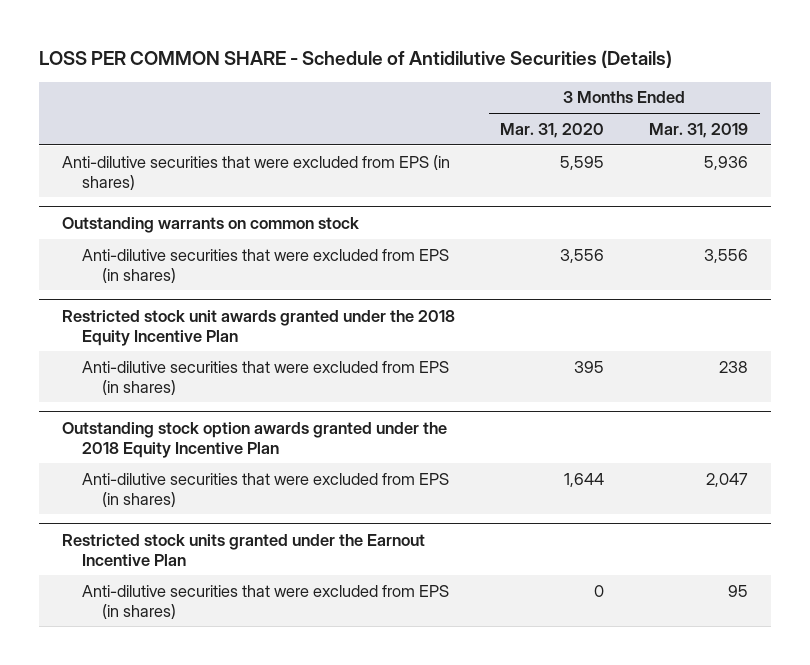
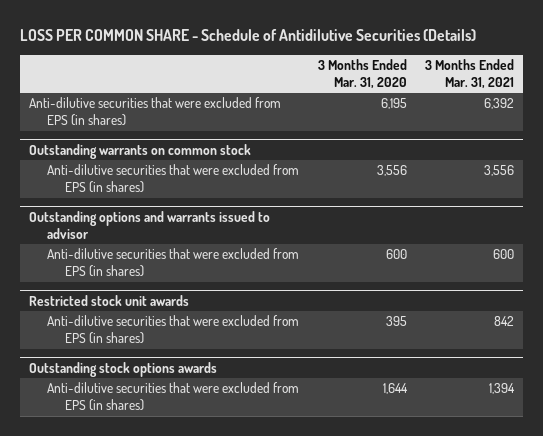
[649,123,749,139] Mar. 31, 2019 -> none
none -> [424,58,514,90] 3 Months Ended Mar. 31, 2021
[560,155,605,170] 5,595 -> [380,98,407,110] 6,195
none -> [29,210,271,240] Outstanding options and warrants issued to advisor
none -> [47,248,300,278] Anti-dilutive securities that were excluded from EPS (in shares)
[62,309,456,346] Restricted stock unit awards granted under the 2018 Equity Incentive Plan -> [29,294,190,306] Restricted stock unit awards
[62,421,448,458] Outstanding stock option awards granted under the 2018 Equity Incentive Plan -> [29,361,218,377] Outstanding stock options awards
[62,533,426,566] Restricted stock units granted under the Earnout Incentive Plan -> none
[82,584,450,619] Anti-dilutive securities that were excluded from EPS (in shares) -> none

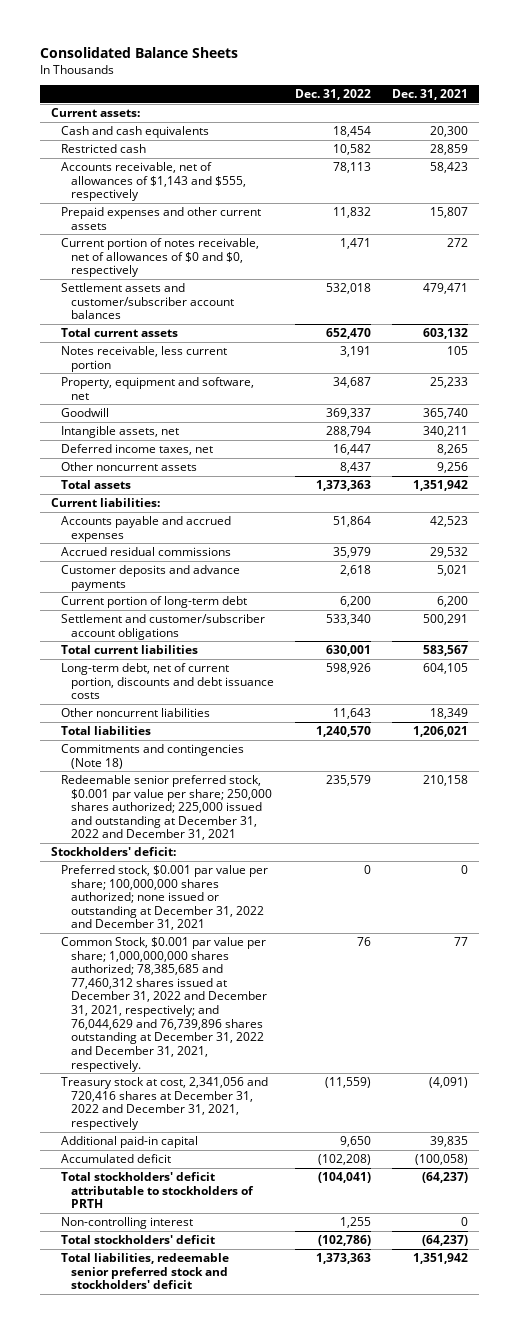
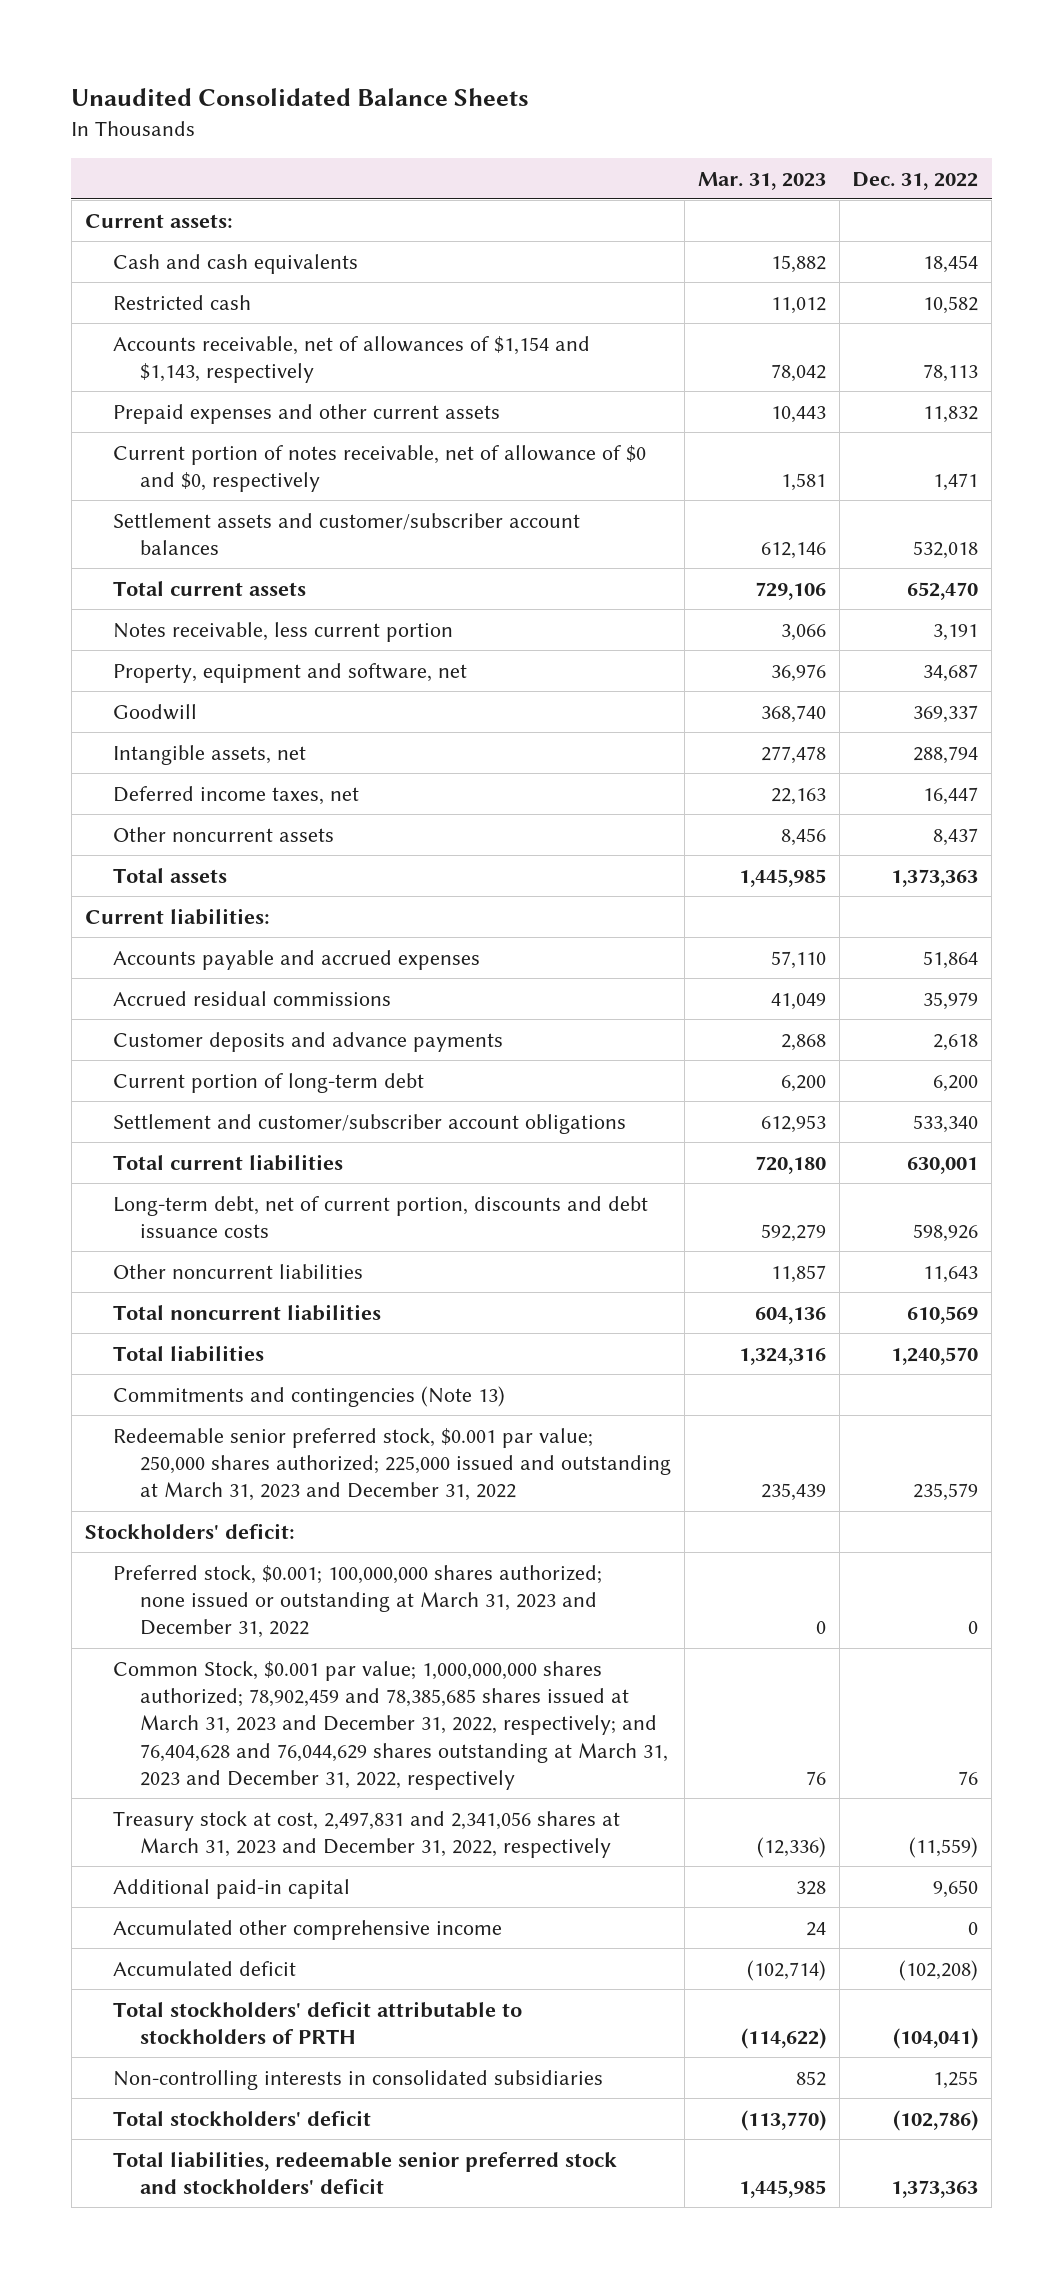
[40,47,239,59] Consolidated Balance Sheets -> [71,87,530,106] Unaudited Consolidated Balance Sheets
[392,89,469,101] Dec. 31, 2021 -> none
none -> [697,171,826,190] Mar. 31, 2023
[61,161,247,202] Accounts receivable, net of allowances of $1,143 and $555, respectively -> [112,335,590,383] Accounts receivable, net of allowances of $1,154 and $1,143, respectively
[61,237,260,278] Current portion of notes receivable, net of allowances of $0 and $0, respectively -> [112,444,646,492] Current portion of notes receivable, net of allowance of $0 and $0, respectively
none -> [112,1303,381,1321] Total noncurrent liabilities
[61,743,245,769] Commitments and contingencies (Note 18) -> [112,1385,505,1407] Commitments and contingencies (Note 13)
[61,774,273,841] Redeemable senior preferred stock, $0.001 par value per share; 250,000 shares authorized; 225,000 issued and outstanding at December 31, 2022 and December 31, 2021 -> [112,1427,672,1502] Redeemable senior preferred stock, $0.001 par value; 250,000 shares authorized; 225,000 issued and outstanding at March 31, 2023 and December 31, 2022
[61,864,269,931] Preferred stock, $0.001 par value per share; 100,000,000 shares authorized; none issued or outstanding at December 31, 2022 and December 31, 2021 -> [112,1564,602,1639] Preferred stock, $0.001; 100,000,000 shares authorized; none issued or outstanding at March 31, 2023 and December 31, 2022
[61,936,268,1072] Common Stock, $0.001 par value per share; 1,000,000,000 shares authorized; 78,385,685 and 77,460,312 shares issued at December 31, 2022 and December 31, 2021, respectively; and 76,044,629 and 76,739,896 shares outstanding at December 31, 2022 and December 31, 2021, respectively. -> [112,1660,669,1791] Common Stock, $0.001 par value; 1,000,000,000 shares authorized; 78,902,459 and 78,385,685 shares issued at March 31, 2023 and December 31, 2022, respectively; and 76,404,628 and 76,044,629 shares outstanding at March 31, 2023 and December 31, 2022, respectively
[61,1076,269,1130] Treasury stock at cost, 2,341,056 and 720,416 shares at December 31, 2022 and December 31, 2021, respectively -> [112,1810,620,1858] Treasury stock at cost, 2,497,831 and 2,341,056 shares at March 31, 2023 and December 31, 2022, respectively
none -> [112,1919,502,1940] Accumulated other comprehensive income
[61,1216,194,1229] Non-controlling interest -> [112,2069,603,2090] Non-controlling interests in consolidated subsidiaries

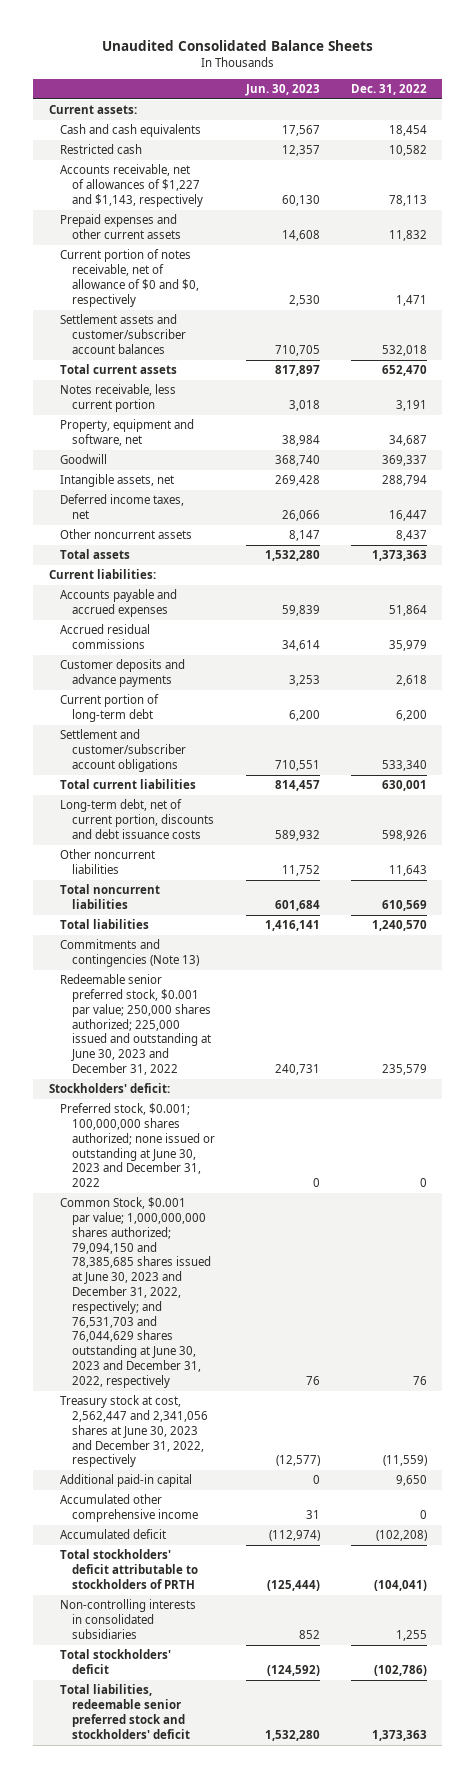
[697,171,826,190] Mar. 31, 2023 -> none
none -> [244,83,320,96] Jun. 30, 2023
[112,335,590,383] Accounts receivable, net of allowances of $1,154 and $1,143, respectively -> [60,164,203,207] Accounts receivable, net of allowances of $1,227 and $1,143, respectively
[112,1427,672,1502] Redeemable senior preferred stock, $0.001 par value; 250,000 shares authorized; 225,000 issued and outstanding at March 31, 2023 and December 31, 2022 -> [60,974,211,1076] Redeemable senior preferred stock, $0.001 par value; 250,000 shares authorized; 225,000 issued and outstanding at June 30, 2023 and December 31, 2022
[112,1564,602,1639] Preferred stock, $0.001; 100,000,000 shares authorized; none issued or outstanding at March 31, 2023 and December 31, 2022 -> [60,1103,215,1188] Preferred stock, $0.001; 100,000,000 shares authorized; none issued or outstanding at June 30, 2023 and December 31, 2022
[112,1660,669,1791] Common Stock, $0.001 par value; 1,000,000,000 shares authorized; 78,902,459 and 78,385,685 shares issued at March 31, 2023 and December 31, 2022, respectively; and 76,404,628 and 76,044,629 shares outstanding at March 31, 2023 and December 31, 2022, respectively -> [60,1197,211,1388] Common Stock, $0.001 par value; 1,000,000,000 shares authorized; 79,094,150 and 78,385,685 shares issued at June 30, 2023 and December 31, 2022, respectively; and 76,531,703 and 76,044,629 shares outstanding at June 30, 2023 and December 31, 2022, respectively
[112,1810,620,1858] Treasury stock at cost, 2,497,831 and 2,341,056 shares at March 31, 2023 and December 31, 2022, respectively -> [60,1395,208,1468] Treasury stock at cost, 2,562,447 and 2,341,056 shares at June 30, 2023 and December 31, 2022, respectively

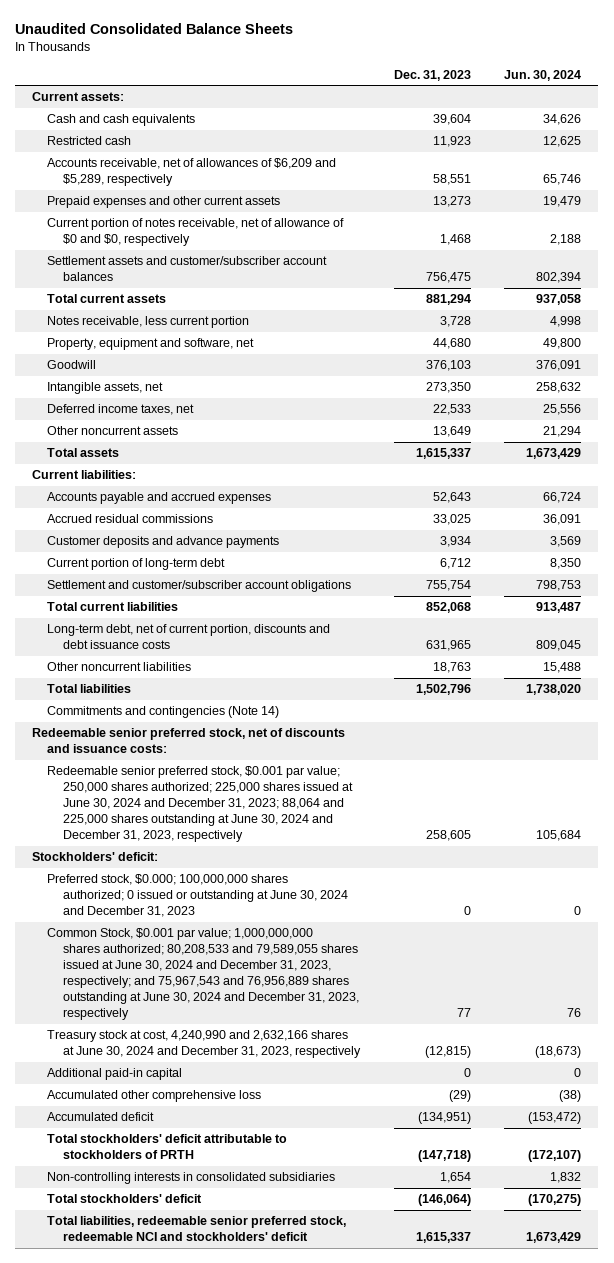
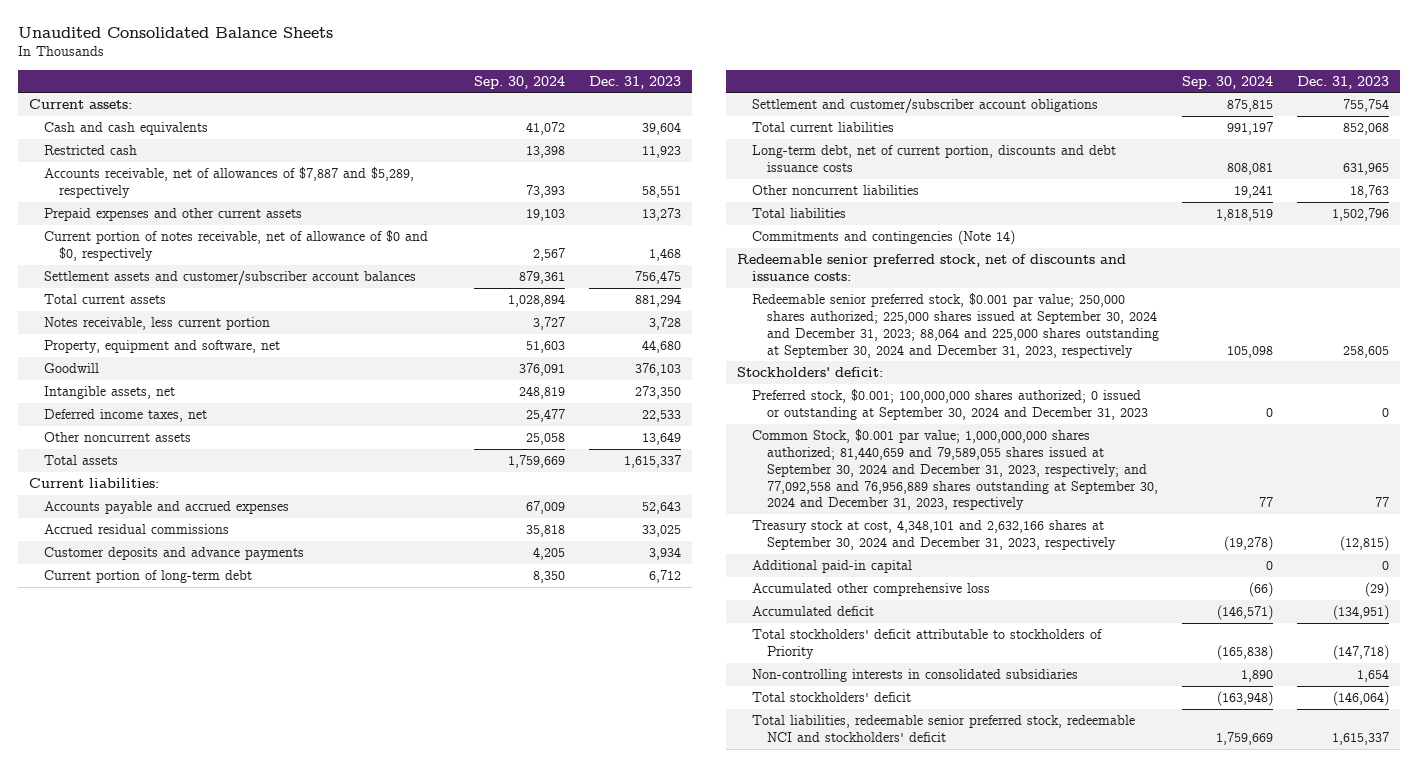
[504,69,582,81] Jun. 30, 2024 -> none
none -> [474,75,566,89] Sep. 30, 2024
[47,158,337,187] Accounts receivable, net of allowances of $6,209 and $5,289, respectively -> [44,167,415,198] Accounts receivable, net of allowances of $7,887 and $5,289, respectively
[47,766,353,843] Redeemable senior preferred stock, $0.001 par value; 250,000 shares authorized; 225,000 shares issued at June 30, 2024 and December 31, 2023; 88,064 and 225,000 shares outstanding at June 30, 2024 and December 31, 2023, respectively -> [752,293,1159,358] Redeemable senior preferred stock, $0.001 par value; 250,000 shares authorized; 225,000 shares issued at September 30, 2024 and December 31, 2023; 88,064 and 225,000 shares outstanding at September 30, 2024 and December 31, 2023, respectively
[47,874,348,918] Preferred stock, $0.000; 100,000,000 shares authorized; 0 issued or outstanding at June 30, 2024 and December 31, 2023 -> [752,389,1148,420] Preferred stock, $0.001; 100,000,000 shares authorized; 0 issued or outstanding at September 30, 2024 and December 31, 2023
[47,928,359,1021] Common Stock, $0.001 par value; 1,000,000,000 shares authorized; 80,208,533 and 79,589,055 shares issued at June 30, 2024 and December 31, 2023, respectively; and 75,967,543 and 76,956,889 shares outstanding at June 30, 2024 and December 31, 2023, respectively -> [752,429,1158,511] Common Stock, $0.001 par value; 1,000,000,000 shares authorized; 81,440,659 and 79,589,055 shares issued at September 30, 2024 and December 31, 2023, respectively; and 77,092,558 and 76,956,889 shares outstanding at September 30, 2024 and December 31, 2023, respectively
[47,1030,361,1059] Treasury stock at cost, 4,240,990 and 2,632,166 shares at June 30, 2024 and December 31, 2023, respectively -> [752,520,1116,550] Treasury stock at cost, 4,348,101 and 2,632,166 shares at September 30, 2024 and December 31, 2023, respectively
[47,1134,288,1160] Total stockholders' deficit attributable to stockholders of PRTH -> [752,629,1103,659] Total stockholders' deficit attributable to stockholders of Priority

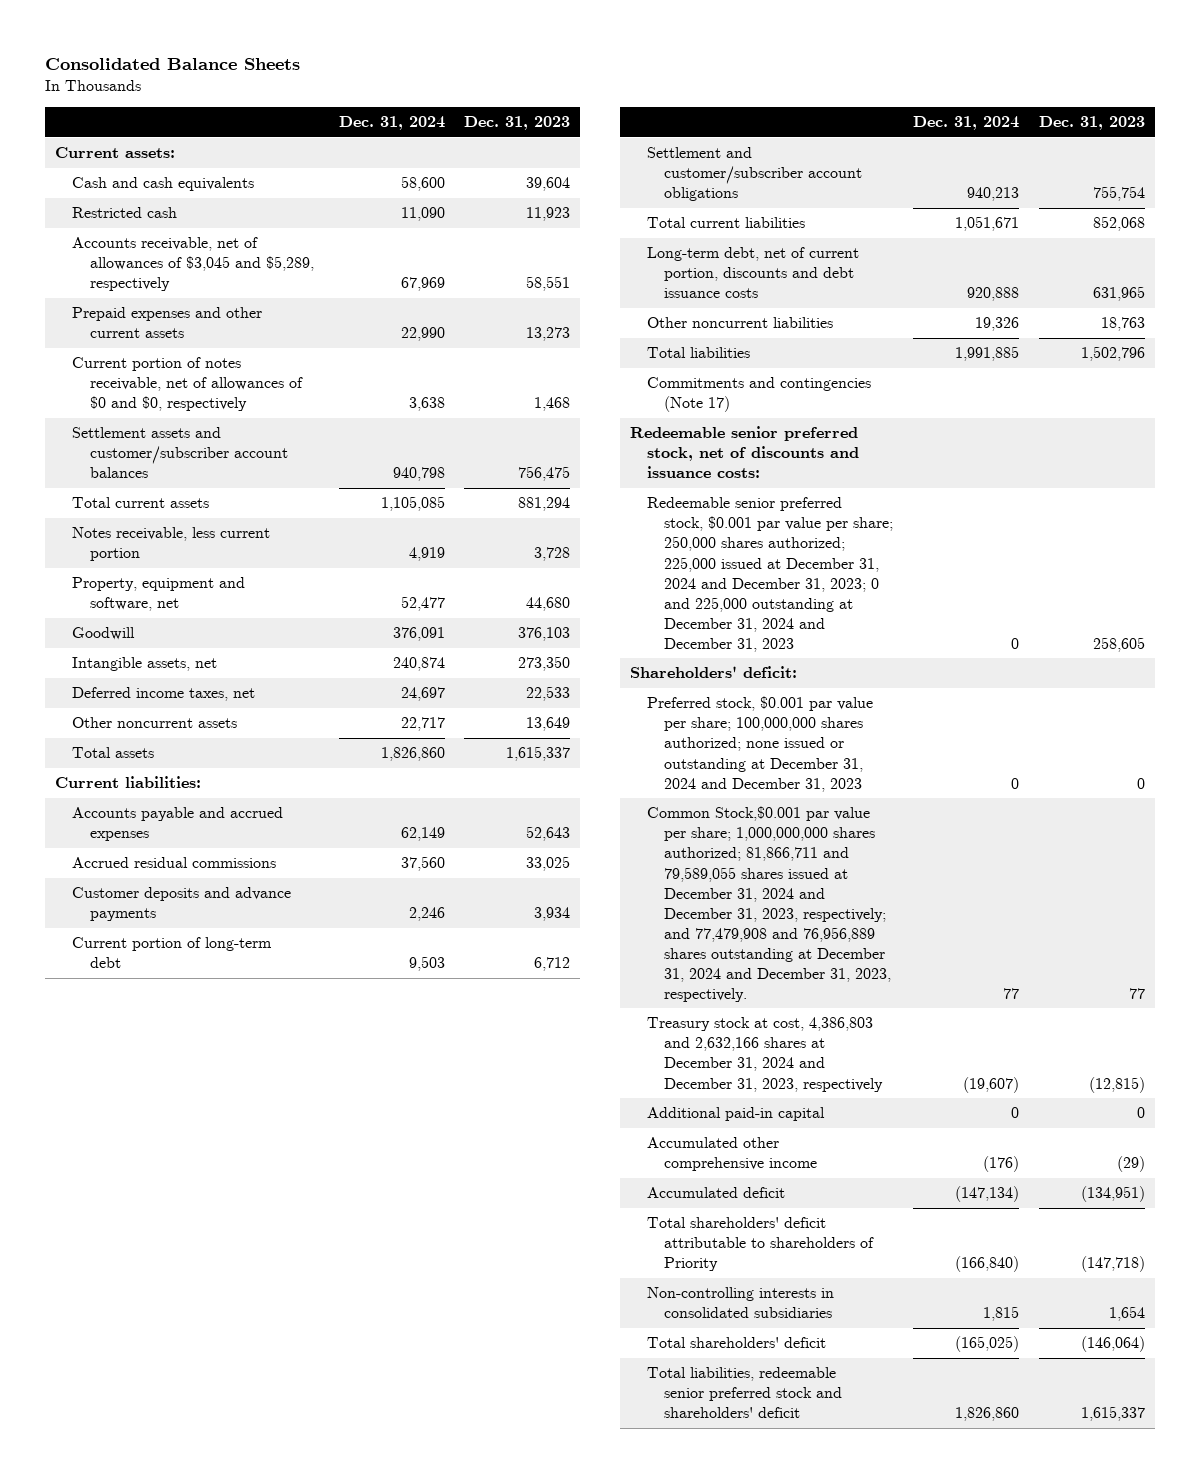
[17,27,333,39] Unaudited Consolidated Balance Sheets -> [45,57,301,70] Consolidated Balance Sheets
[474,75,566,89] Sep. 30, 2024 -> none
none -> [338,116,445,131] Dec. 31, 2024
[44,167,415,198] Accounts receivable, net of allowances of $7,887 and $5,289, respectively -> [72,237,314,292] Accounts receivable, net of allowances of $3,045 and $5,289, respectively
[44,230,429,261] Current portion of notes receivable, net of allowance of $0 and $0, respectively -> [72,357,303,412] Current portion of notes receivable, net of allowances of $0 and $0, respectively
[752,230,1016,246] Commitments and contingencies (Note 14) -> [646,377,871,413] Commitments and contingencies (Note 17)
[752,293,1159,358] Redeemable senior preferred stock, $0.001 par value; 250,000 shares authorized; 225,000 shares issued at September 30, 2024 and December 31, 2023; 88,064 and 225,000 shares outstanding at September 30, 2024 and December 31, 2023, respectively -> [646,497,894,652] Redeemable senior preferred stock, $0.001 par value per share; 250,000 shares authorized; 225,000 issued at December 31, 2024 and December 31, 2023; 0 and 225,000 outstanding at December 31, 2024 and December 31, 2023
[737,367,884,378] Stockholders' deficit: -> [629,666,797,679] Shareholders' deficit:
[752,389,1148,420] Preferred stock, $0.001; 100,000,000 shares authorized; 0 issued or outstanding at September 30, 2024 and December 31, 2023 -> [646,696,873,792] Preferred stock, $0.001 par value per share; 100,000,000 shares authorized; none issued or outstanding at December 31, 2024 and December 31, 2023
[752,429,1158,511] Common Stock, $0.001 par value; 1,000,000,000 shares authorized; 81,440,659 and 79,589,055 shares issued at September 30, 2024 and December 31, 2023, respectively; and 77,092,558 and 76,956,889 shares outstanding at September 30, 2024 and December 31, 2023, respectively -> [646,806,892,1002] Common Stock,$0.001 par value per share; 1,000,000,000 shares authorized; 81,866,711 and 79,589,055 shares issued at December 31, 2024 and December 31, 2023, respectively; and 77,479,908 and 76,956,889 shares outstanding at December 31, 2024 and December 31, 2023, respectively.
[752,520,1116,550] Treasury stock at cost, 4,348,101 and 2,632,166 shares at September 30, 2024 and December 31, 2023, respectively -> [646,1017,884,1092] Treasury stock at cost, 4,386,803 and 2,632,166 shares at December 31, 2024 and December 31, 2023, respectively
[752,583,991,597] Accumulated other comprehensive loss -> [646,1137,818,1172] Accumulated other comprehensive income
[752,629,1103,659] Total stockholders' deficit attributable to stockholders of Priority -> [646,1217,875,1272] Total shareholders' deficit attributable to shareholders of Priority
[752,692,912,703] Total stockholders' deficit -> [646,1337,826,1349] Total shareholders' deficit
[752,715,1136,742] Total liabilities, redeemable senior preferred stock, redeemable NCI and stockholders' deficit -> [646,1367,843,1419] Total liabilities, redeemable senior preferred stock and shareholders' deficit

